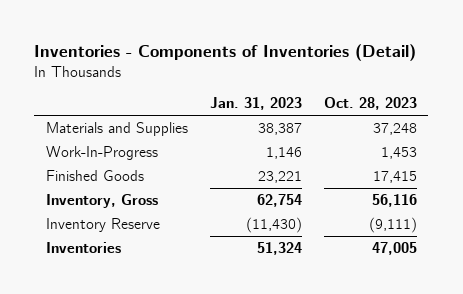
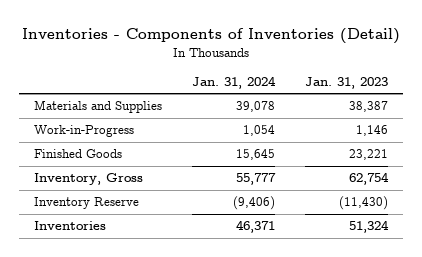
[324,97,418,111] Oct. 28, 2023 -> none
none -> [191,76,276,90] Jan. 31, 2024
[45,145,158,160] Work-In-Progress -> [33,125,134,138] Work-in-Progress

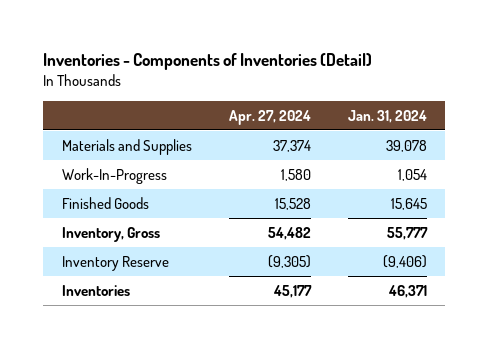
[305,77,389,90] Jan. 31, 2023 -> none
none -> [228,109,311,125] Apr. 27, 2024
[33,125,134,138] Work-in-Progress -> [61,167,167,184] Work-In-Progress

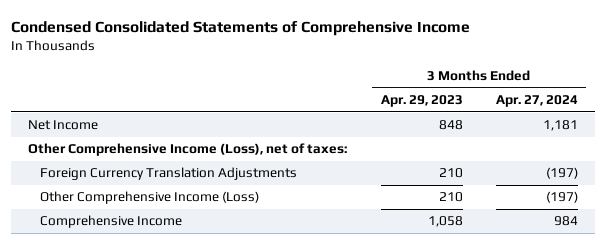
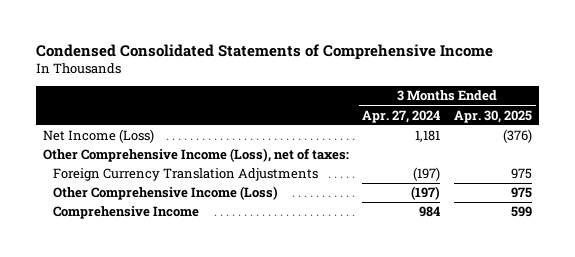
[380,94,463,107] Apr. 29, 2023 -> none
none -> [454,109,533,123] Apr. 30, 2025
[28,120,99,131] Net Income -> [42,129,154,144] Net Income (Loss)

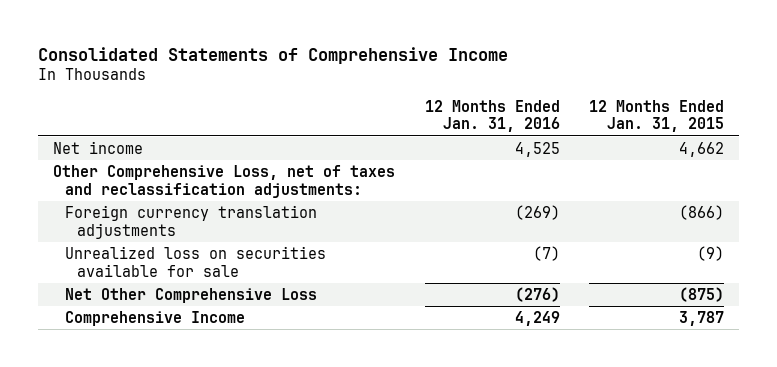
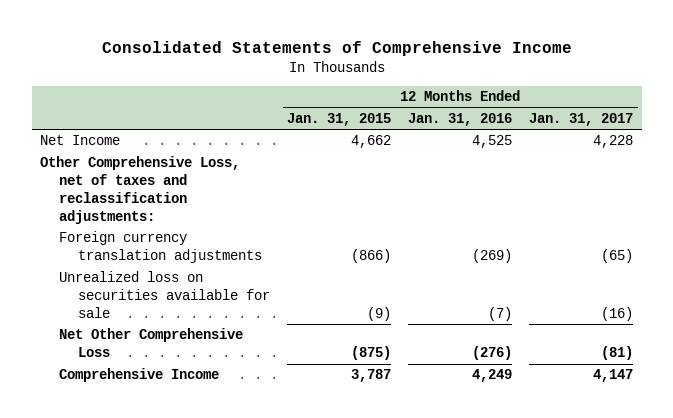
none -> [529,112,634,126] Jan. 31, 2017
[52,140,143,154] Net income -> [40,135,121,146] Net Income

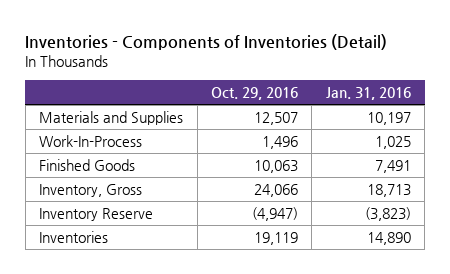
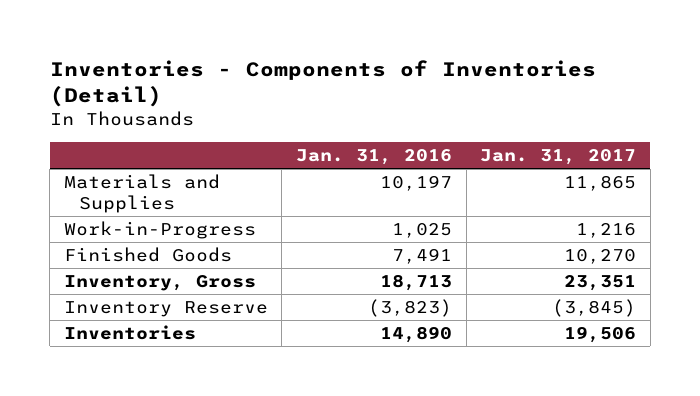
[211,87,299,101] Oct. 29, 2016 -> none
none -> [480,149,637,166] Jan. 31, 2017
[39,134,143,147] Work-In-Process -> [63,220,256,239] Work-in-Progress

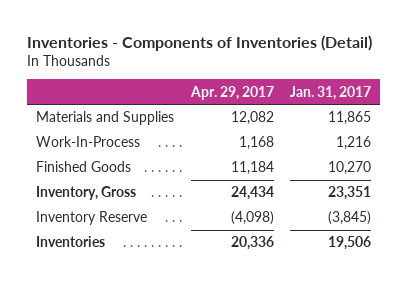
[295,149,452,166] Jan. 31, 2016 -> none
none -> [189,85,274,100] Apr. 29, 2017
[63,220,256,239] Work-in-Progress -> [35,136,140,148] Work-In-Process

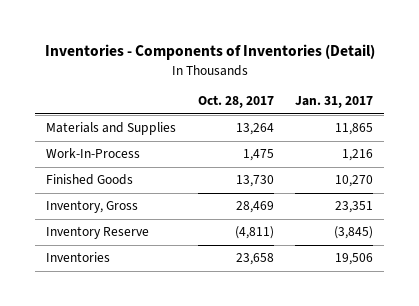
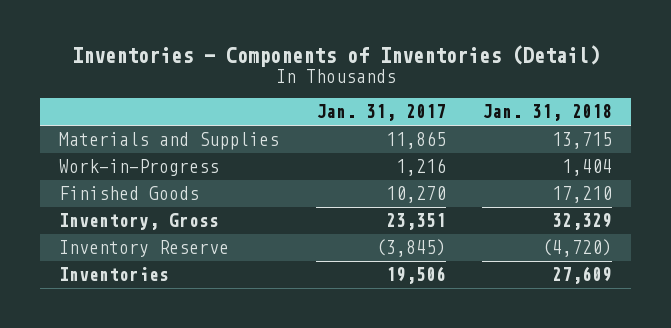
[197,95,274,109] Oct. 28, 2017 -> none
none -> [482,104,613,122] Jan. 31, 2018
[46,148,141,159] Work-In-Process -> [58,159,219,177] Work-in-Progress

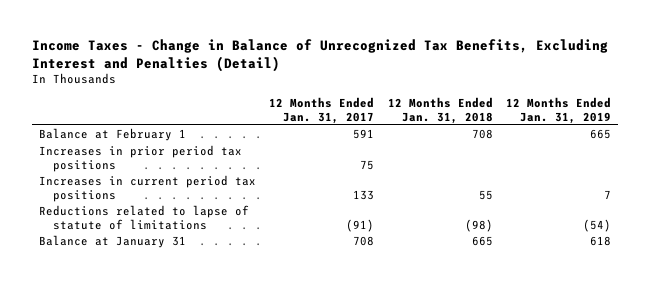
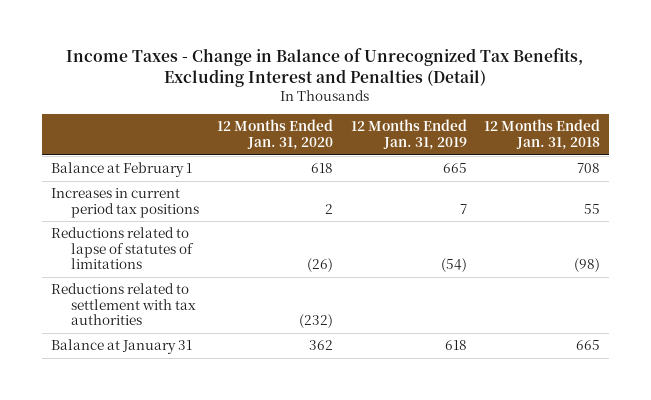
[269,97,375,124] 12 Months Ended Jan. 31, 2017 -> none
none -> [216,119,333,151] 12 Months Ended Jan. 31, 2020
[38,145,242,172] Increases in prior period tax positions -> none
[38,205,249,230] Reductions related to lapse of statute of limitations -> [50,227,195,270] Reductions related to lapse of statutes of limitations
none -> [50,283,197,326] Reductions related to settlement with tax authorities

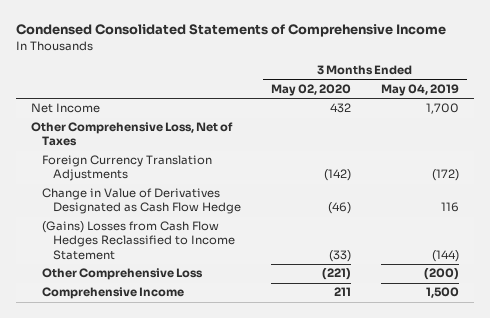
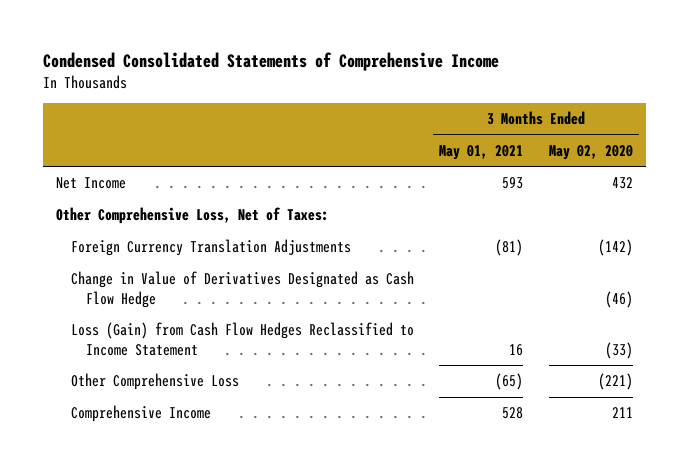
[381,84,460,97] May 04, 2019 -> none
none -> [439,144,524,160] May 01, 2021
[31,122,234,147] Other Comprehensive Loss, Net of Taxes -> [55,207,329,225] Other Comprehensive Loss, Net of Taxes:
[42,221,235,260] (Gains) Losses from Cash Flow Hedges Reclassified to Income Statement -> [70,322,414,357] Loss (Gain) from Cash Flow Hedges Reclassified to Income Statement

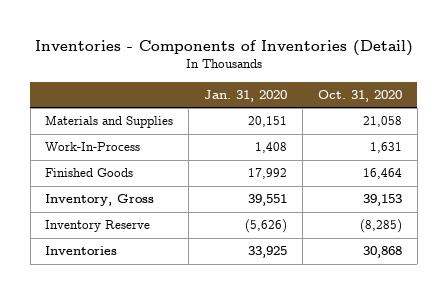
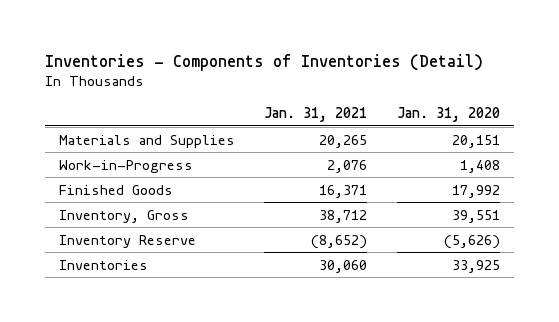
[317,89,402,102] Oct. 31, 2020 -> none
none -> [264,106,368,122] Jan. 31, 2021
[45,142,141,152] Work-In-Process -> [59,159,194,173] Work-in-Progress

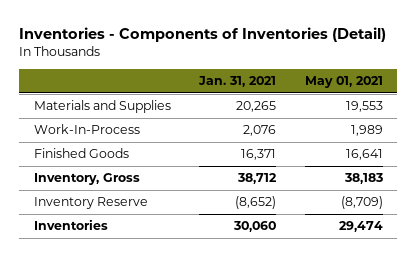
[396,106,500,122] Jan. 31, 2020 -> none
none -> [305,76,384,89] May 01, 2021
[59,159,194,173] Work-in-Progress -> [33,124,140,135] Work-In-Process

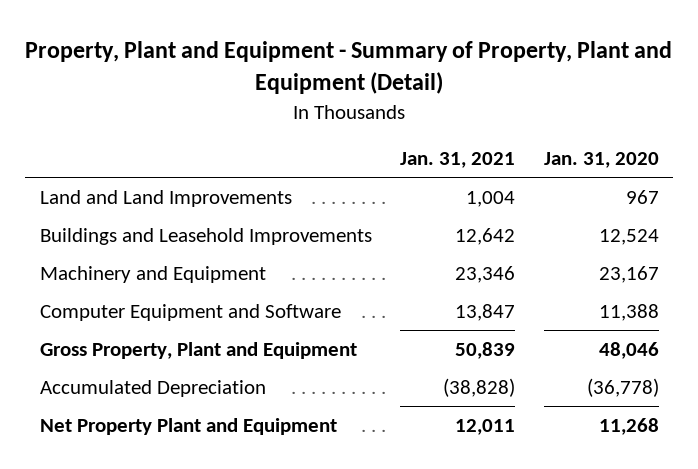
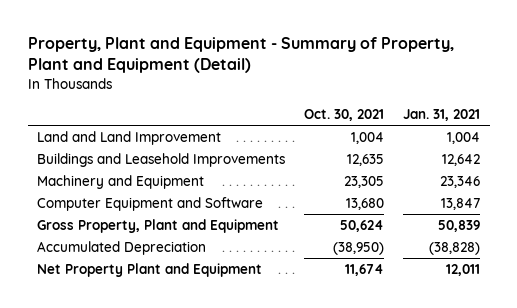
[543,152,659,169] Jan. 31, 2020 -> none
none -> [304,108,385,121] Oct. 30, 2021
[39,189,292,207] Land and Land Improvements -> [37,131,222,146] Land and Land Improvement

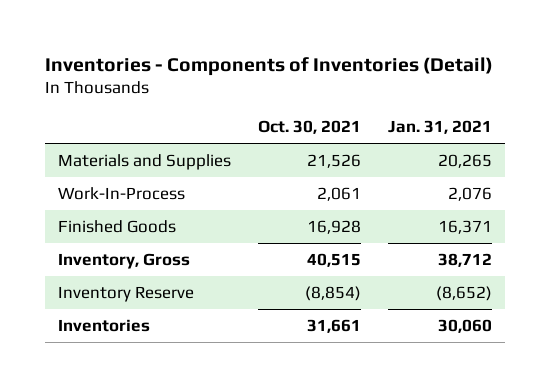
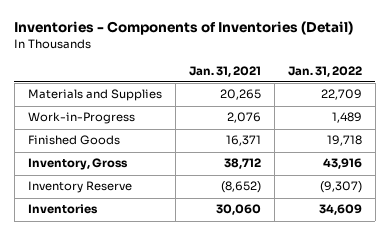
[257,120,361,135] Oct. 30, 2021 -> none
none -> [287,65,362,77] Jan. 31, 2022
[57,187,185,201] Work-In-Process -> [27,112,135,125] Work-in-Progress

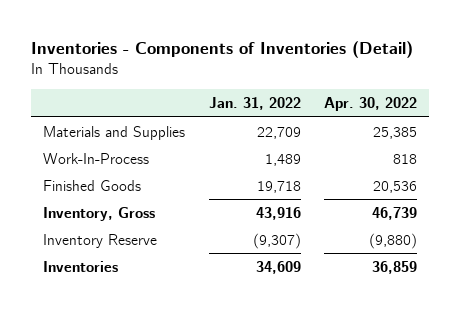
[188,65,261,77] Jan. 31, 2021 -> none
none -> [324,97,418,112] Apr. 30, 2022
[27,112,135,125] Work-in-Progress -> [42,152,149,164] Work-In-Process

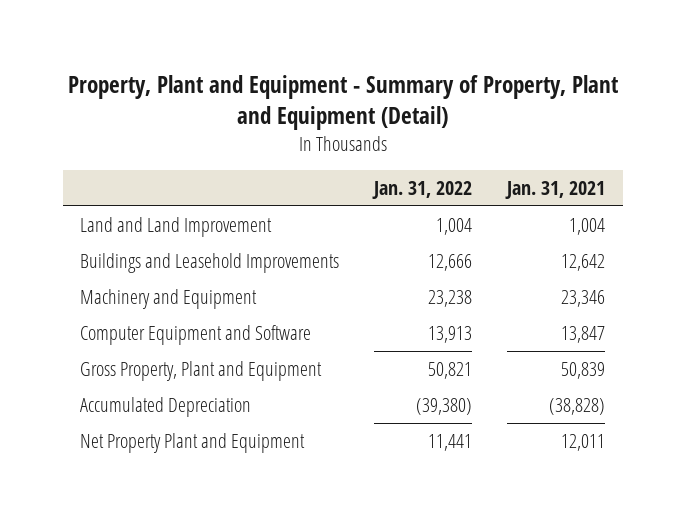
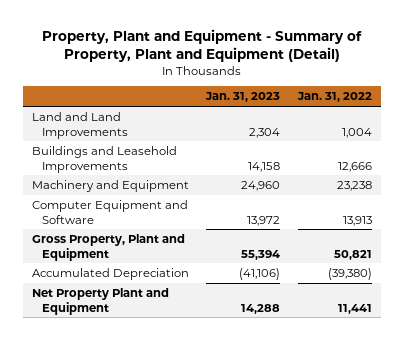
[505,181,606,200] Jan. 31, 2021 -> none
none -> [205,92,281,103] Jan. 31, 2023
[80,216,273,237] Land and Land Improvement -> [31,112,128,139] Land and Land Improvements

